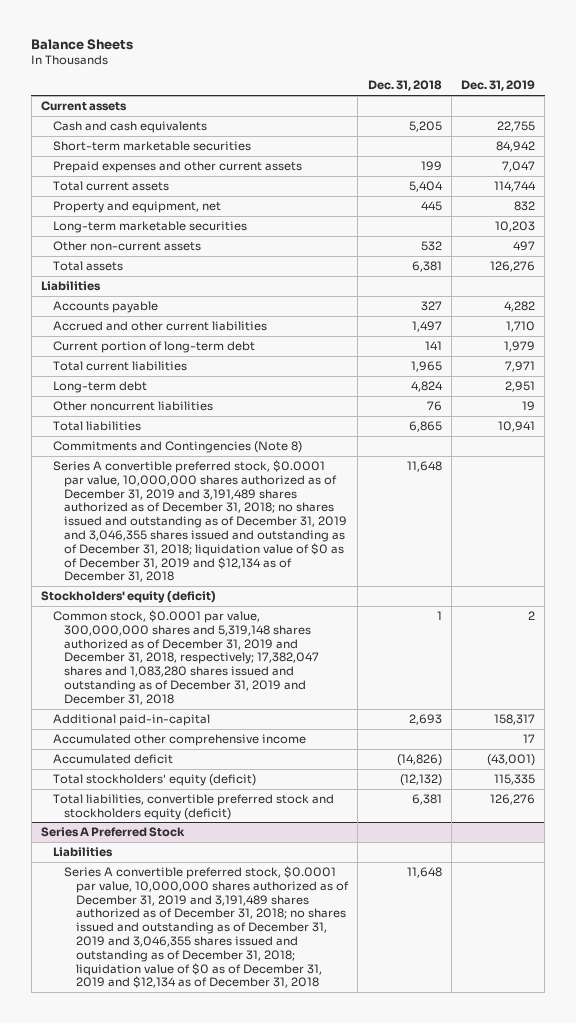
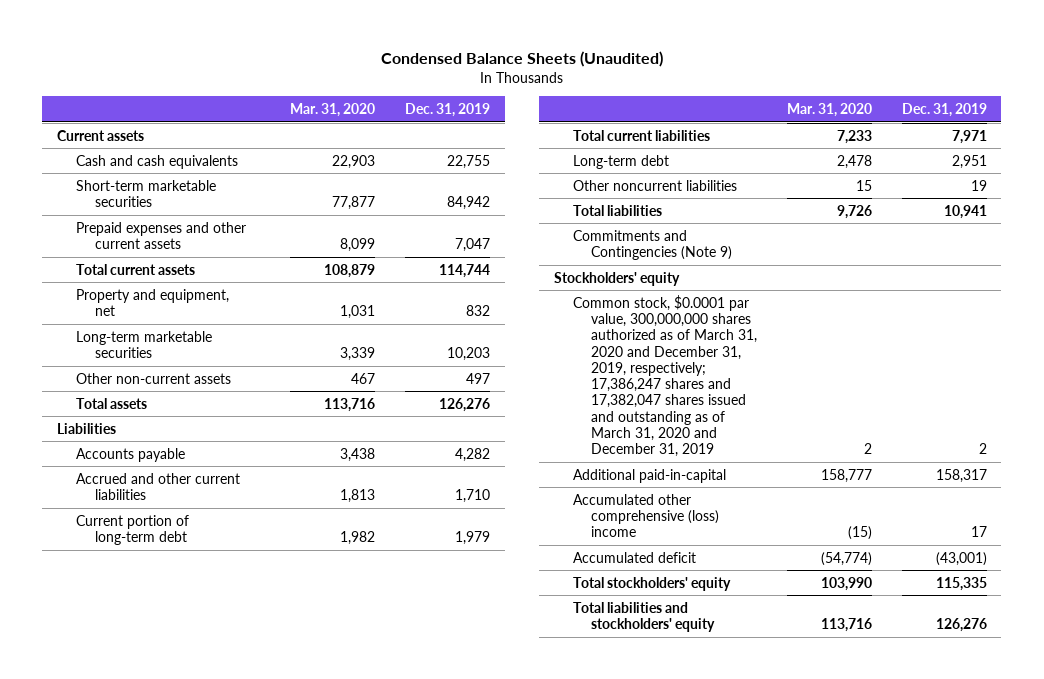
[31,38,134,50] Balance Sheets -> [380,50,663,67] Condensed Balance Sheets (Unaudited)
[367,80,442,92] Dec. 31, 2018 -> none
none -> [290,103,376,118] Mar. 31, 2020
[52,459,348,583] Series A convertible preferred stock, $0.0001 par value, 10,000,000 shares authorized as of December 31, 2019 and 3,191,489 shares authorized as of December 31, 2018; no shares issued and outstanding as of December 31, 2019 and 3,046,355 shares issued and outstanding as of December 31, 2018; liquidation value of $0 as of December 31, 2019 and $12,134 as of December 31, 2018 -> none
[52,440,302,453] Commitments and Contingencies (Note 8) -> [572,229,733,260] Commitments and Contingencies (Note 9)
[40,590,216,603] Stockholders' equity (deficit) -> [553,271,680,286] Stockholders' equity
[52,609,320,705] Common stock, $0.0001 par value, 300,000,000 shares and 5,319,148 shares authorized as of December 31, 2019 and December 31, 2018, respectively; 17,382,047 shares and 1,083,280 shares issued and outstanding as of December 31, 2019 and December 31, 2018 -> [572,294,758,458] Common stock, $0.0001 par value, 300,000,000 shares authorized as of March 31, 2020 and December 31, 2019, respectively; 17,386,247 shares and 17,382,047 shares issued and outstanding as of March 31, 2020 and December 31, 2019
[52,733,306,746] Accumulated other comprehensive income -> [572,493,720,538] Accumulated other comprehensive (loss) income
[40,826,185,837] Series A Preferred Stock -> none
[52,846,113,857] Liabilities -> none
[64,865,350,989] Series A convertible preferred stock, $0.0001 par value, 10,000,000 shares authorized as of December 31, 2019 and 3,191,489 shares authorized as of December 31, 2018; no shares issued and outstanding as of December 31, 2019 and 3,046,355 shares issued and outstanding as of December 31, 2018; liquidation value of $0 as of December 31, 2019 and $12,134 as of December 31, 2018 -> none
[52,773,256,786] Total stockholders' equity (deficit) -> [572,576,731,591] Total stockholders' equity
[52,793,334,820] Total liabilities, convertible preferred stock and stockholders equity (deficit) -> [572,601,716,632] Total liabilities and stockholders' equity

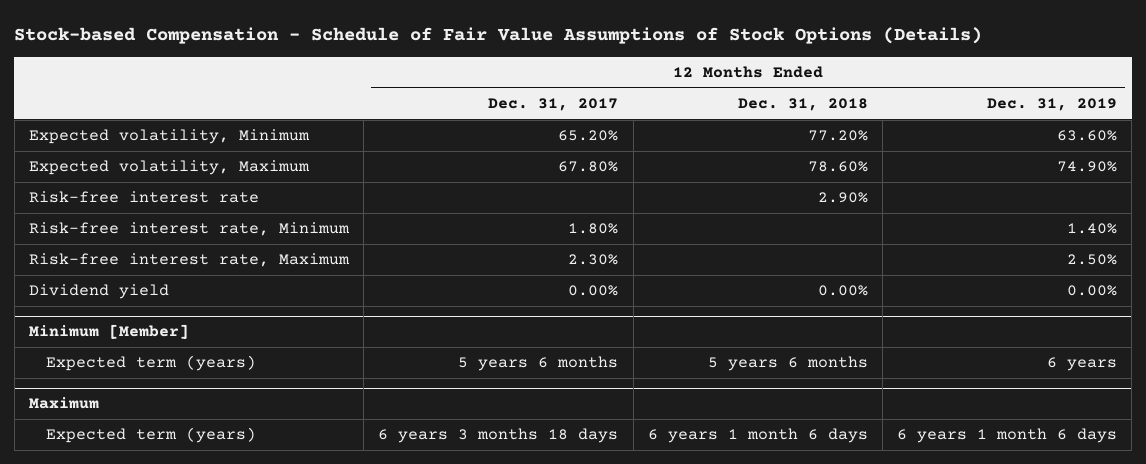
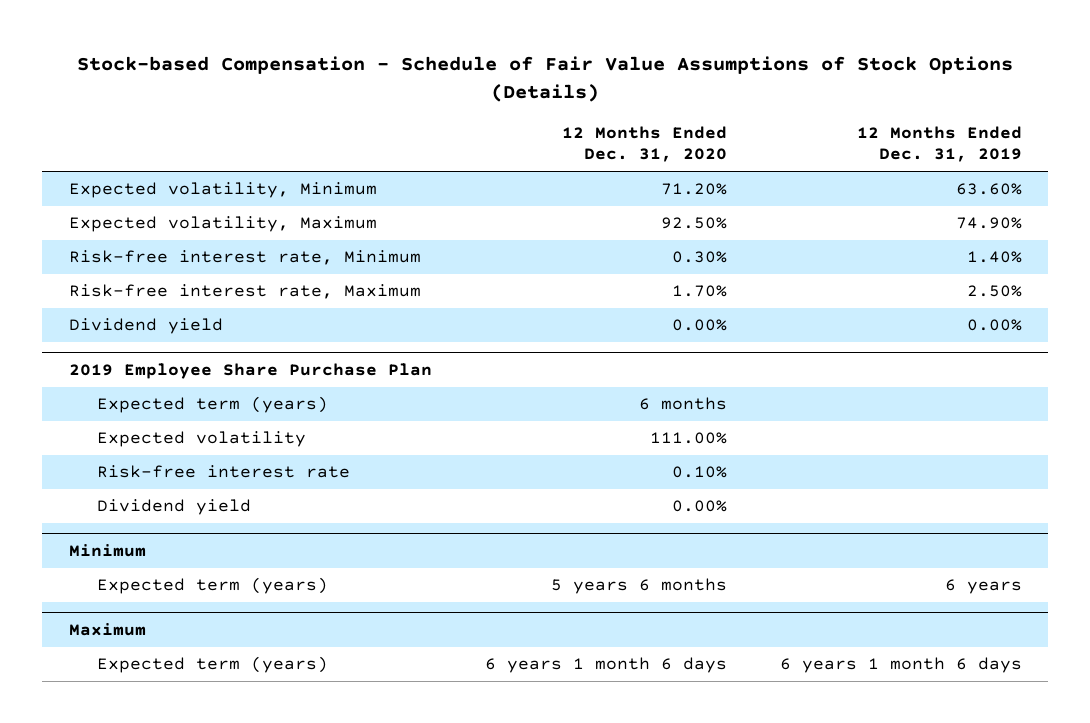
[488,98,619,112] Dec. 31, 2017 -> none
[737,98,868,112] Dec. 31, 2018 -> none
none -> [561,125,727,163] 12 Months Ended Dec. 31, 2020
[28,191,259,204] Risk-free interest rate -> none
none -> [68,363,432,380] 2019 Employee Share Purchase Plan
none -> [97,396,329,414] Expected term (years)
none -> [97,431,307,448] Expected volatility
none -> [97,465,351,479] Risk-free interest rate
none -> [97,499,252,516] Dividend yield
[28,324,189,340] Minimum [Member] -> [68,544,146,558] Minimum

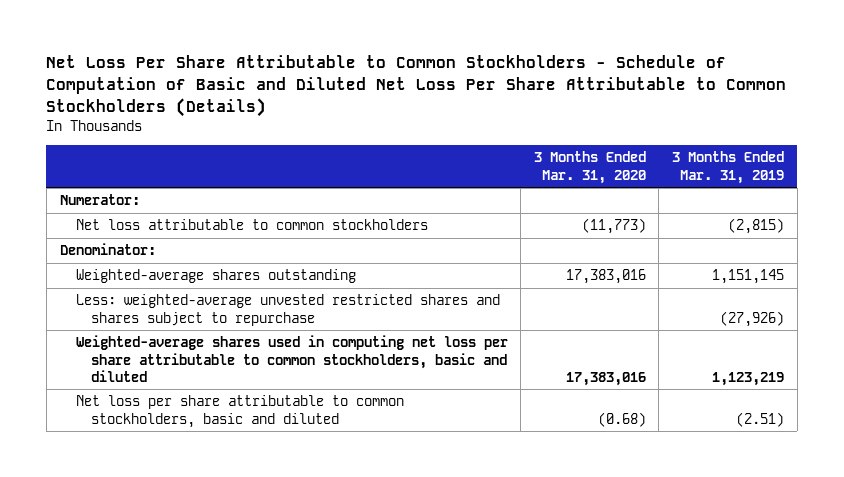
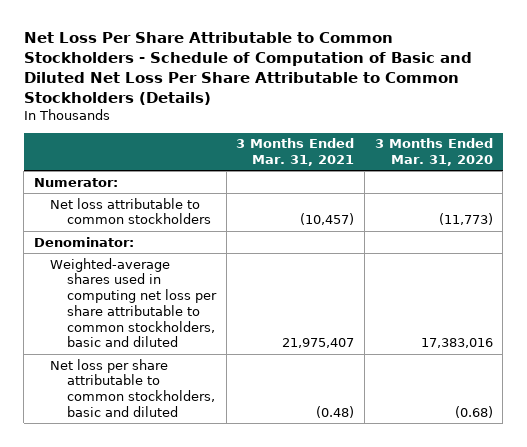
[672,151,785,184] 3 Months Ended Mar. 31, 2019 -> none
none -> [236,138,355,166] 3 Months Ended Mar. 31, 2021
[75,269,356,284] Weighted-average shares outstanding -> none
[75,294,500,326] Less: weighted-average unvested restricted shares and shares subject to repurchase -> none

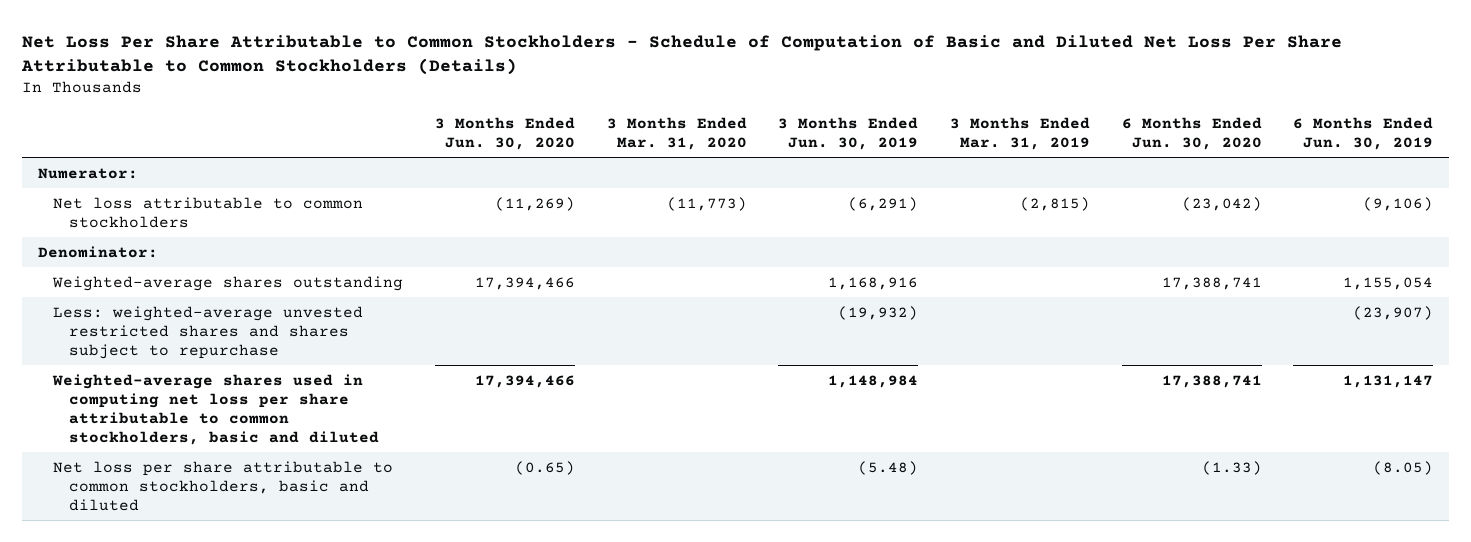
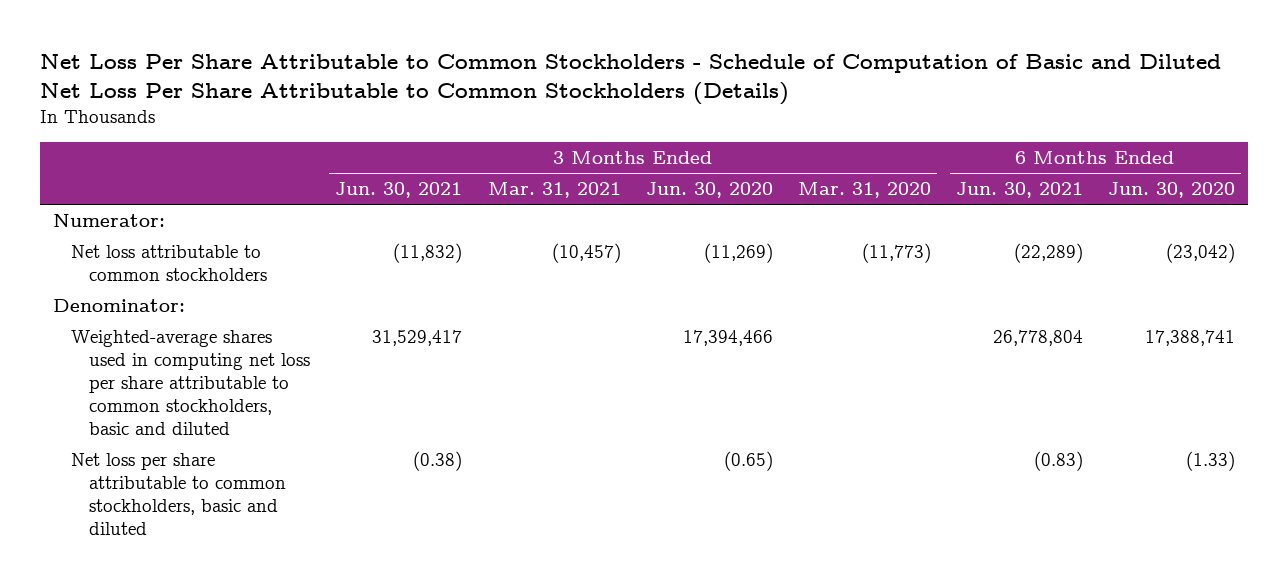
[778,116,919,150] 3 Months Ended Jun. 30, 2019 -> none
[949,116,1090,150] 3 Months Ended Mar. 31, 2019 -> none
[1293,116,1434,150] 6 Months Ended Jun. 30, 2019 -> none
none -> [335,182,463,199] Jun. 30, 2021
none -> [487,182,621,199] Mar. 31, 2021
none -> [955,182,1083,199] Jun. 30, 2021
[52,275,404,291] Weighted-average shares outstanding -> none
[53,305,364,359] Less: weighted-average unvested restricted shares and shares subject to repurchase -> none

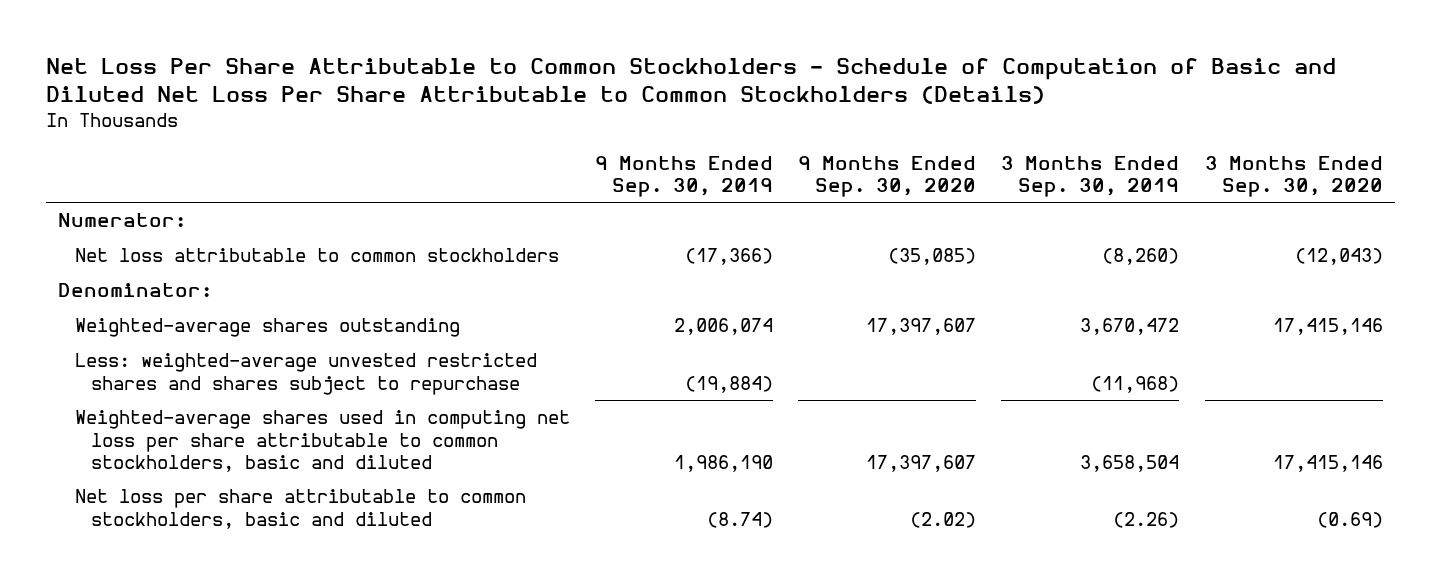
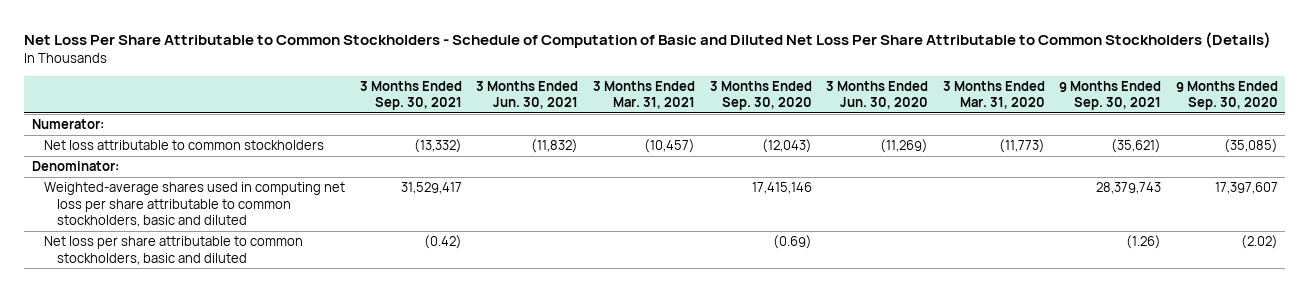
[594,155,773,197] 9 Months Ended Sep. 30, 2019 -> none
[1001,155,1180,197] 3 Months Ended Sep. 30, 2019 -> none
none -> [359,80,462,111] 3 Months Ended Sep. 30, 2021
none -> [476,80,579,110] 3 Months Ended Jun. 30, 2021
none -> [593,80,696,110] 3 Months Ended Mar. 31, 2021
none -> [826,80,929,110] 3 Months Ended Jun. 30, 2020
none -> [942,80,1045,110] 3 Months Ended Mar. 31, 2020
none -> [1059,80,1162,111] 9 Months Ended Sep. 30, 2021
[74,318,460,338] Weighted-average shares outstanding -> none
[74,353,537,395] Less: weighted-average unvested restricted shares and shares subject to repurchase -> none

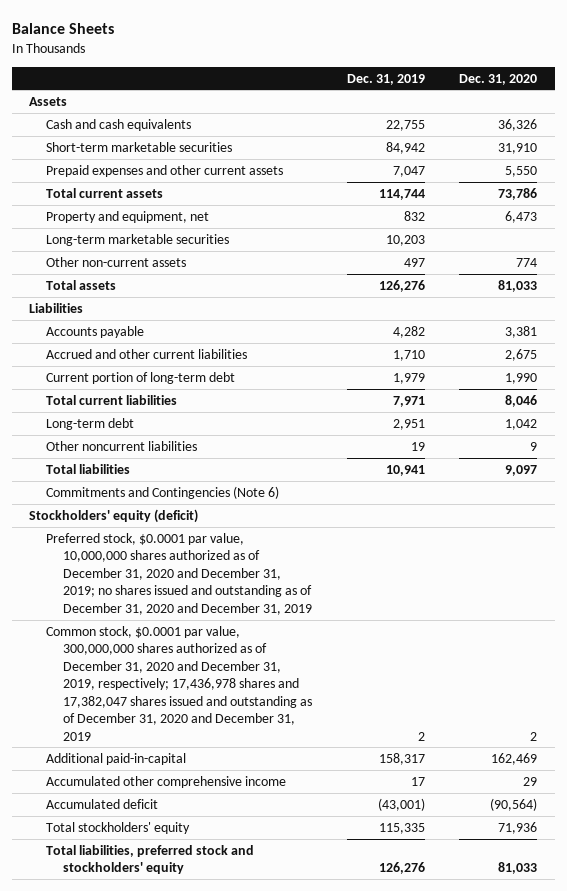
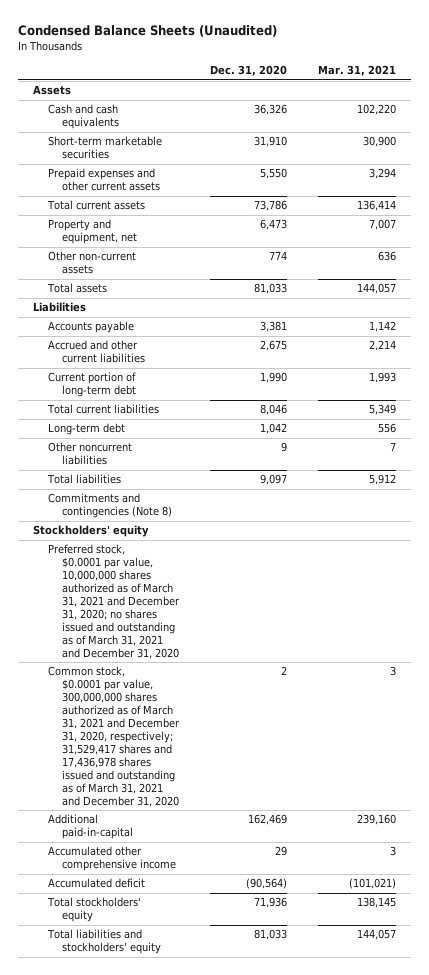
[11,22,114,34] Balance Sheets -> [17,24,277,37] Condensed Balance Sheets (Unaudited)
[346,73,425,85] Dec. 31, 2019 -> none
none -> [317,65,396,77] Mar. 31, 2021
[46,233,230,246] Long-term marketable securities -> none
[46,485,280,499] Commitments and Contingencies (Note 6) -> [47,493,173,519] Commitments and contingencies (Note 8)
[29,508,199,523] Stockholders' equity (deficit) -> [33,525,150,538] Stockholders' equity
[46,532,312,615] Preferred stock, $0.0001 par value, 10,000,000 shares authorized as of December 31, 2020 and December 31, 2019; no shares issued and outstanding as of December 31, 2020 and December 31, 2019 -> [47,544,181,659] Preferred stock, $0.0001 par value, 10,000,000 shares authorized as of March 31, 2021 and December 31, 2020; no shares issued and outstanding as of March 31, 2021 and December 31, 2020
[46,625,312,741] Common stock, $0.0001 par value, 300,000,000 shares authorized as of December 31, 2020 and December 31, 2019, respectively; 17,436,978 shares and 17,382,047 shares issued and outstanding as of December 31, 2020 and December 31, 2019 -> [47,666,181,807] Common stock, $0.0001 par value, 300,000,000 shares authorized as of March 31, 2021 and December 31, 2020, respectively; 31,529,417 shares and 17,436,978 shares issued and outstanding as of March 31, 2021 and December 31, 2020
[46,844,255,875] Total liabilities, preferred stock and stockholders' equity -> [46,929,162,955] Total liabilities and stockholders' equity

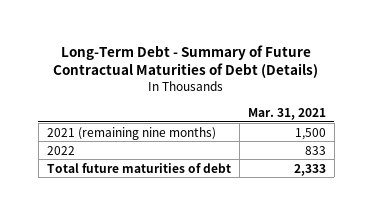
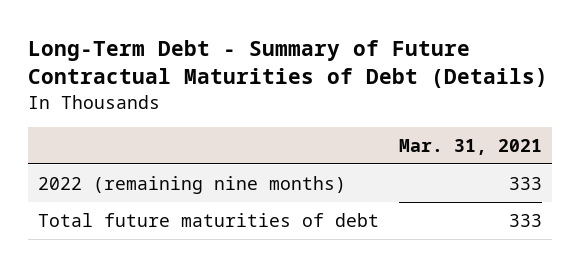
[46,145,75,155] 2022 -> none
[46,126,216,140] 2021 (remaining nine months) -> [37,175,346,194] 2022 (remaining nine months)
[294,127,326,140] 1,500 -> [508,176,542,190] 333
[293,163,326,176] 2,333 -> [508,213,542,227] 333

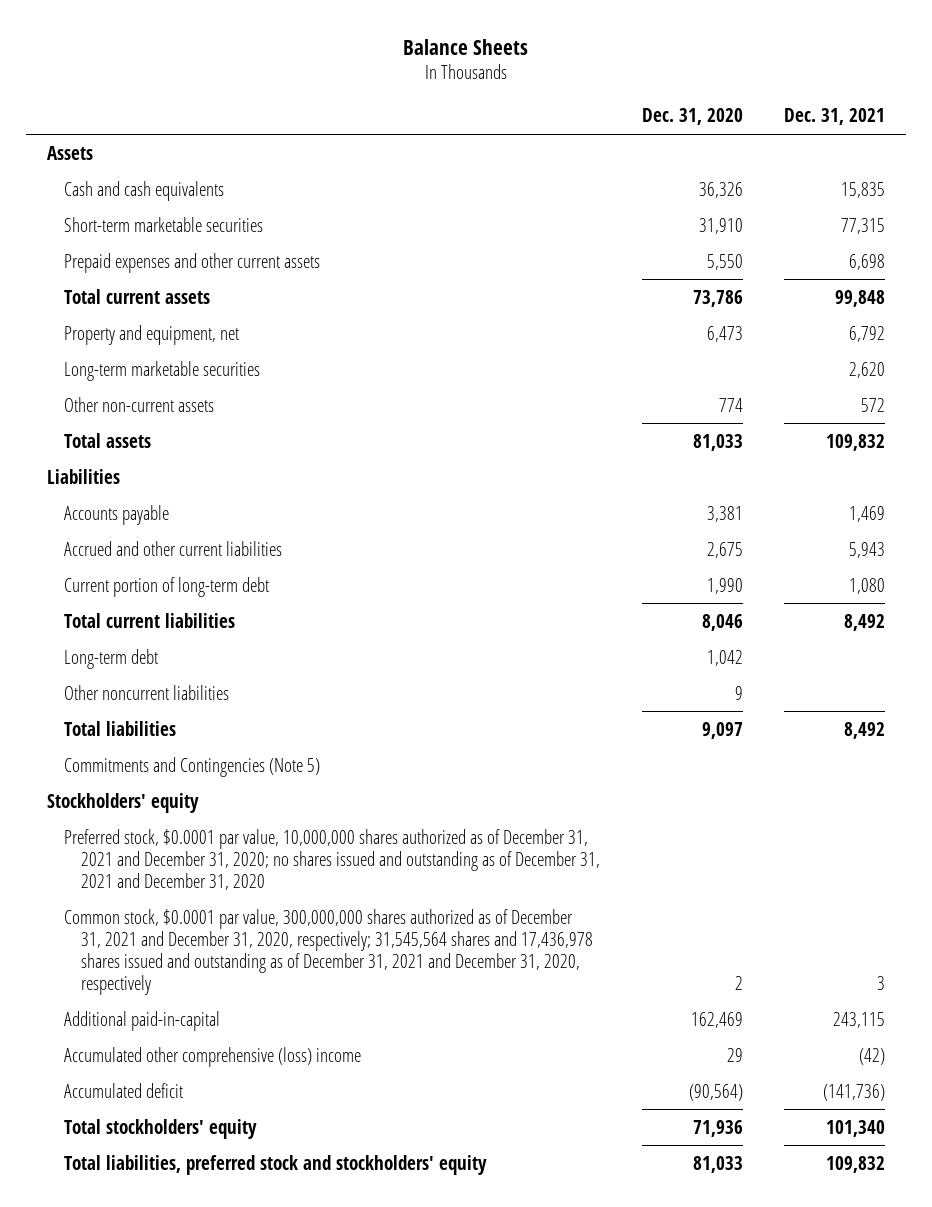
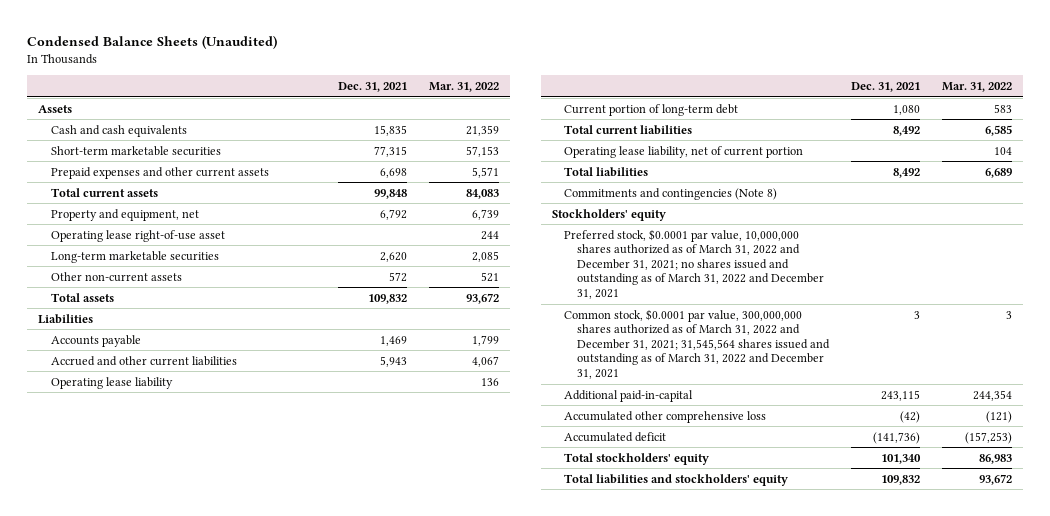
[403,38,529,55] Balance Sheets -> [27,35,278,50] Condensed Balance Sheets (Unaudited)
[641,108,743,126] Dec. 31, 2020 -> none
none -> [428,82,499,93] Mar. 31, 2022
none -> [50,229,225,242] Operating lease right-of-use asset
none -> [50,376,173,389] Operating lease liability
[64,648,159,669] Long-term debt -> none
[64,684,230,700] Other noncurrent liabilities -> none
none -> [564,145,804,158] Operating lease liability, net of current portion
[64,756,321,777] Commitments and Contingencies (Note 5) -> [564,187,778,200] Commitments and contingencies (Note 8)
[64,828,601,890] Preferred stock, $0.0001 par value, 10,000,000 shares authorized as of December 31, 2021 and December 31, 2020; no shares issued and outstanding as of December 31, 2021 and December 31, 2020 -> [564,228,825,300] Preferred stock, $0.0001 par value, 10,000,000 shares authorized as of March 31, 2022 and December 31, 2021; no shares issued and outstanding as of March 31, 2022 and December 31, 2021
[64,908,594,995] Common stock, $0.0001 par value, 300,000,000 shares authorized as of December 31, 2021 and December 31, 2020, respectively; 31,545,564 shares and 17,436,978 shares issued and outstanding as of December 31, 2021 and December 31, 2020, respectively -> [564,308,831,380] Common stock, $0.0001 par value, 300,000,000 shares authorized as of March 31, 2022 and December 31, 2021; 31,545,564 shares issued and outstanding as of March 31, 2022 and December 31, 2021
[64,1046,362,1067] Accumulated other comprehensive (loss) income -> [564,410,767,423] Accumulated other comprehensive loss
[64,1154,488,1175] Total liabilities, preferred stock and stockholders' equity -> [564,473,789,486] Total liabilities and stockholders' equity

